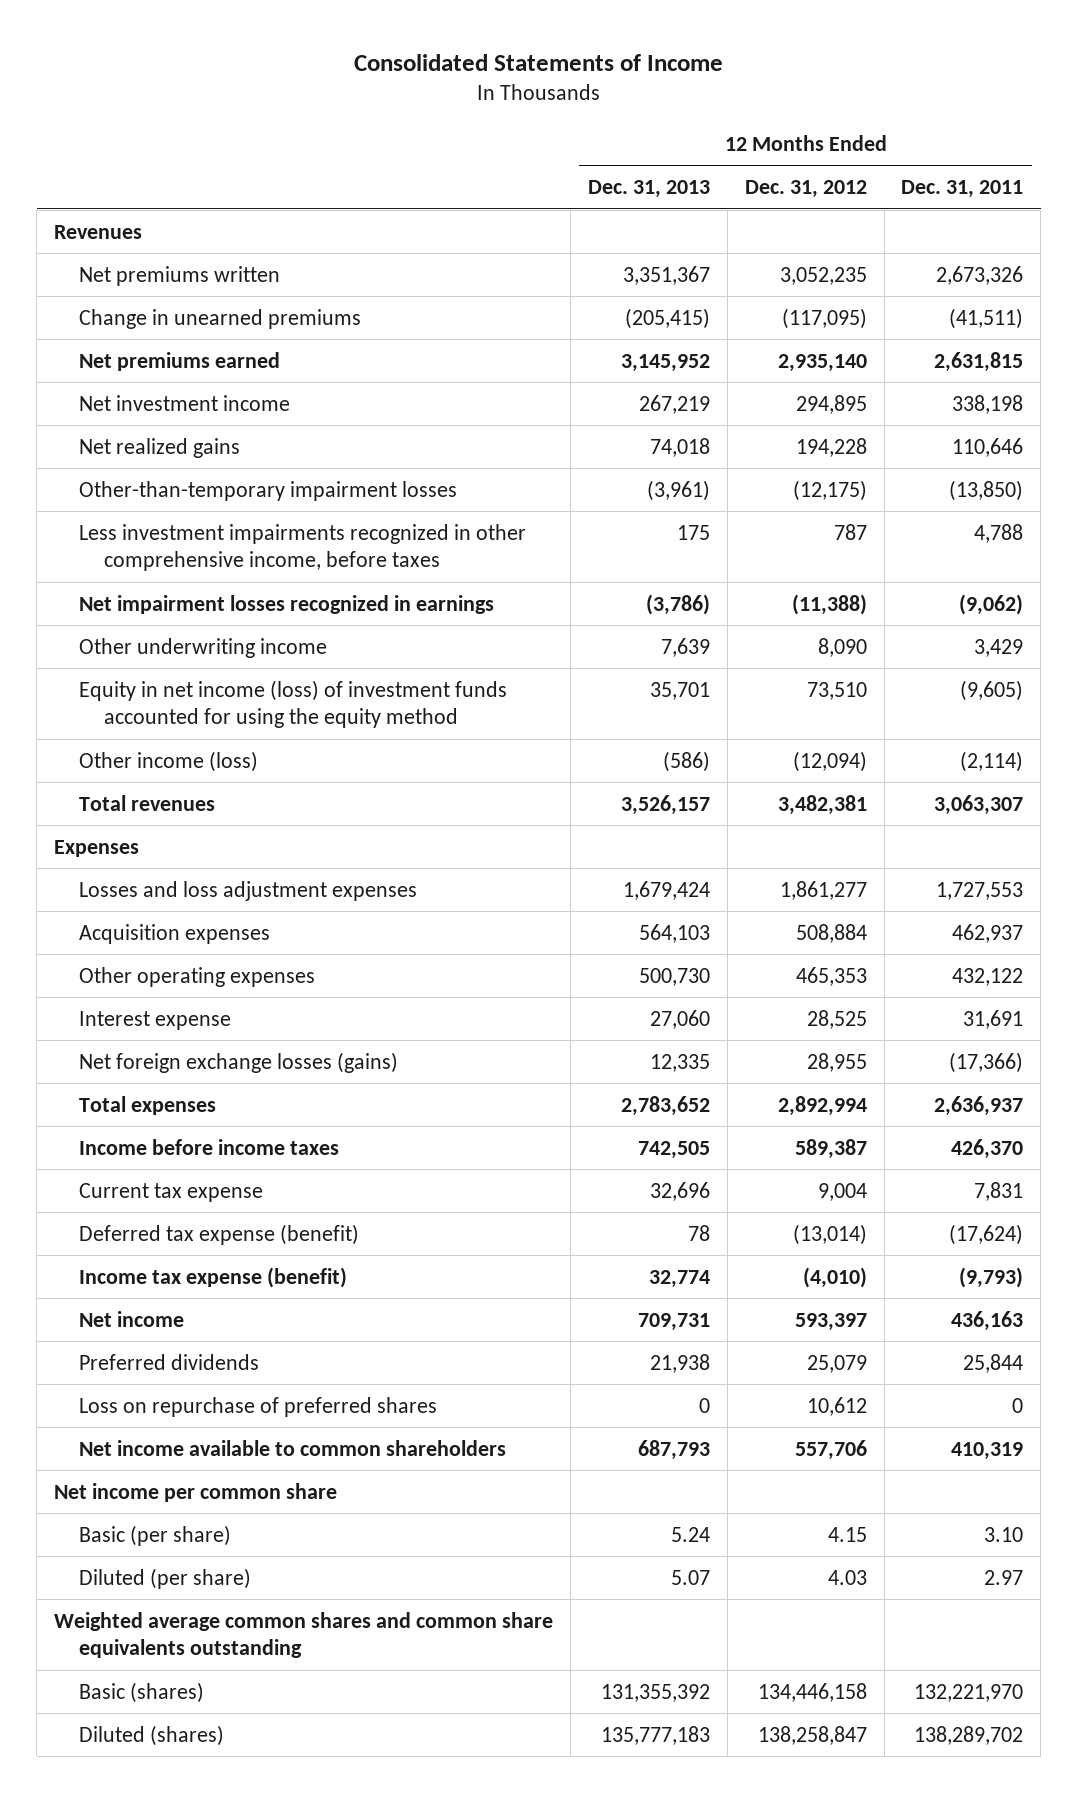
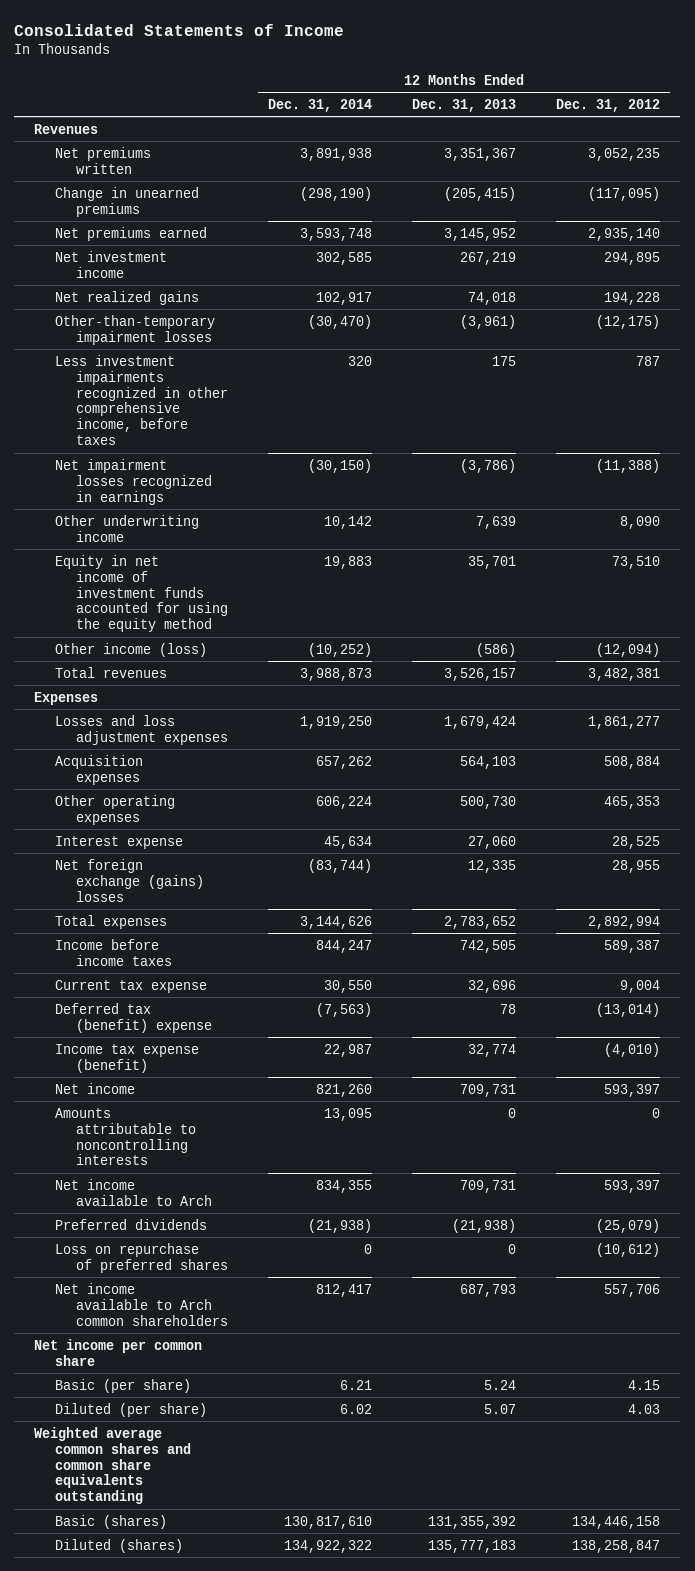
[901,180,1024,199] Dec. 31, 2011 -> none
none -> [268,98,373,112] Dec. 31, 2014
[79,679,508,728] Equity in net income (loss) of investment funds accounted for using the equity method -> [55,554,229,633] Equity in net income of investment funds accounted for using the equity method
[79,1051,399,1073] Net foreign exchange losses (gains) -> [55,858,205,902] Net foreign exchange (gains) losses
[79,1223,360,1245] Deferred tax expense (benefit) -> [55,1002,213,1033] Deferred tax (benefit) expense
none -> [55,1107,197,1166] Amounts attributable to noncontrolling interests
none -> [55,1178,213,1206] Net income available to Arch
[649,1353,710,1373] 21,938 -> [452,1218,517,1233] (21,938)
[806,1354,867,1373] 25,079 -> [596,1218,661,1233] (25,079)
[806,1396,867,1416] 10,612 -> [596,1242,661,1257] (10,612)
[79,1439,507,1456] Net income available to common shareholders -> [55,1282,229,1326] Net income available to Arch common shareholders

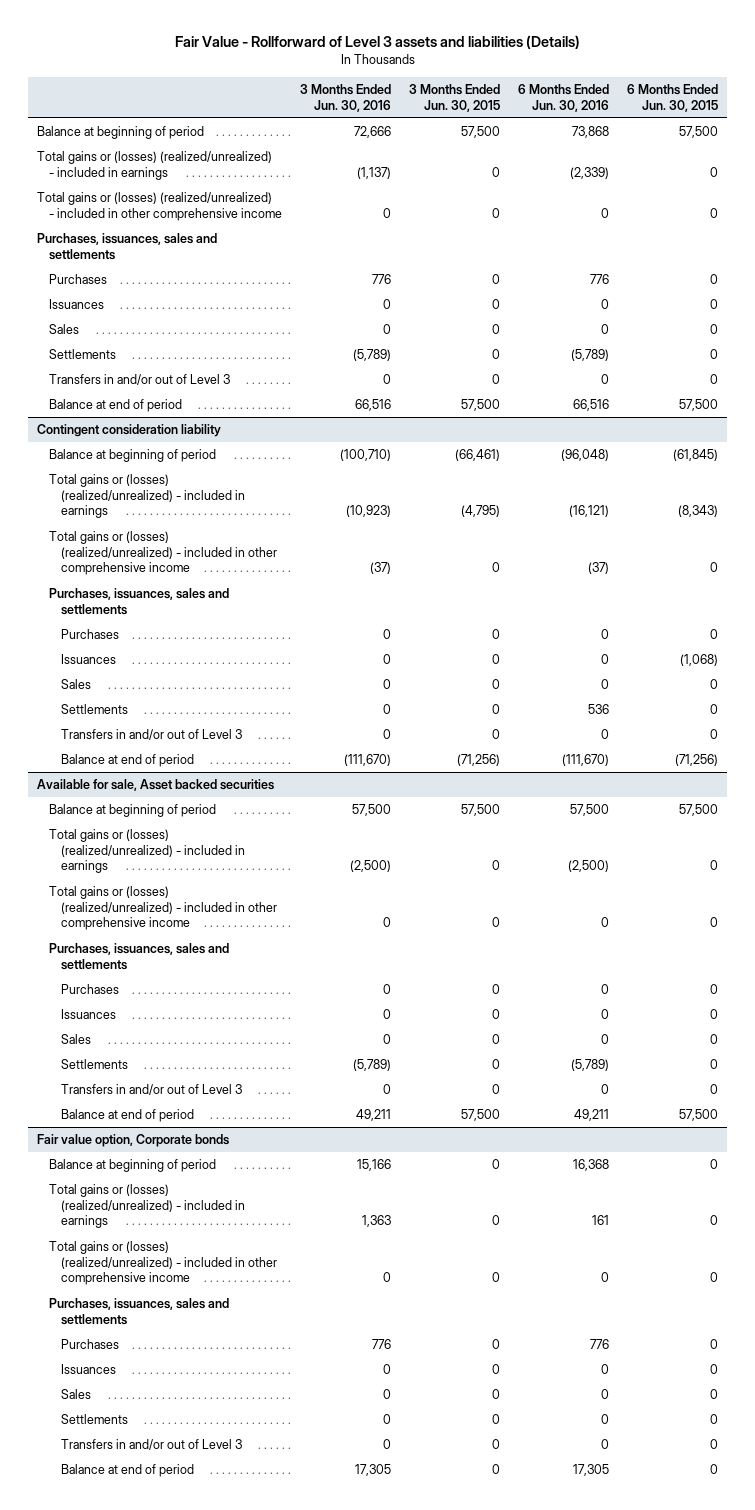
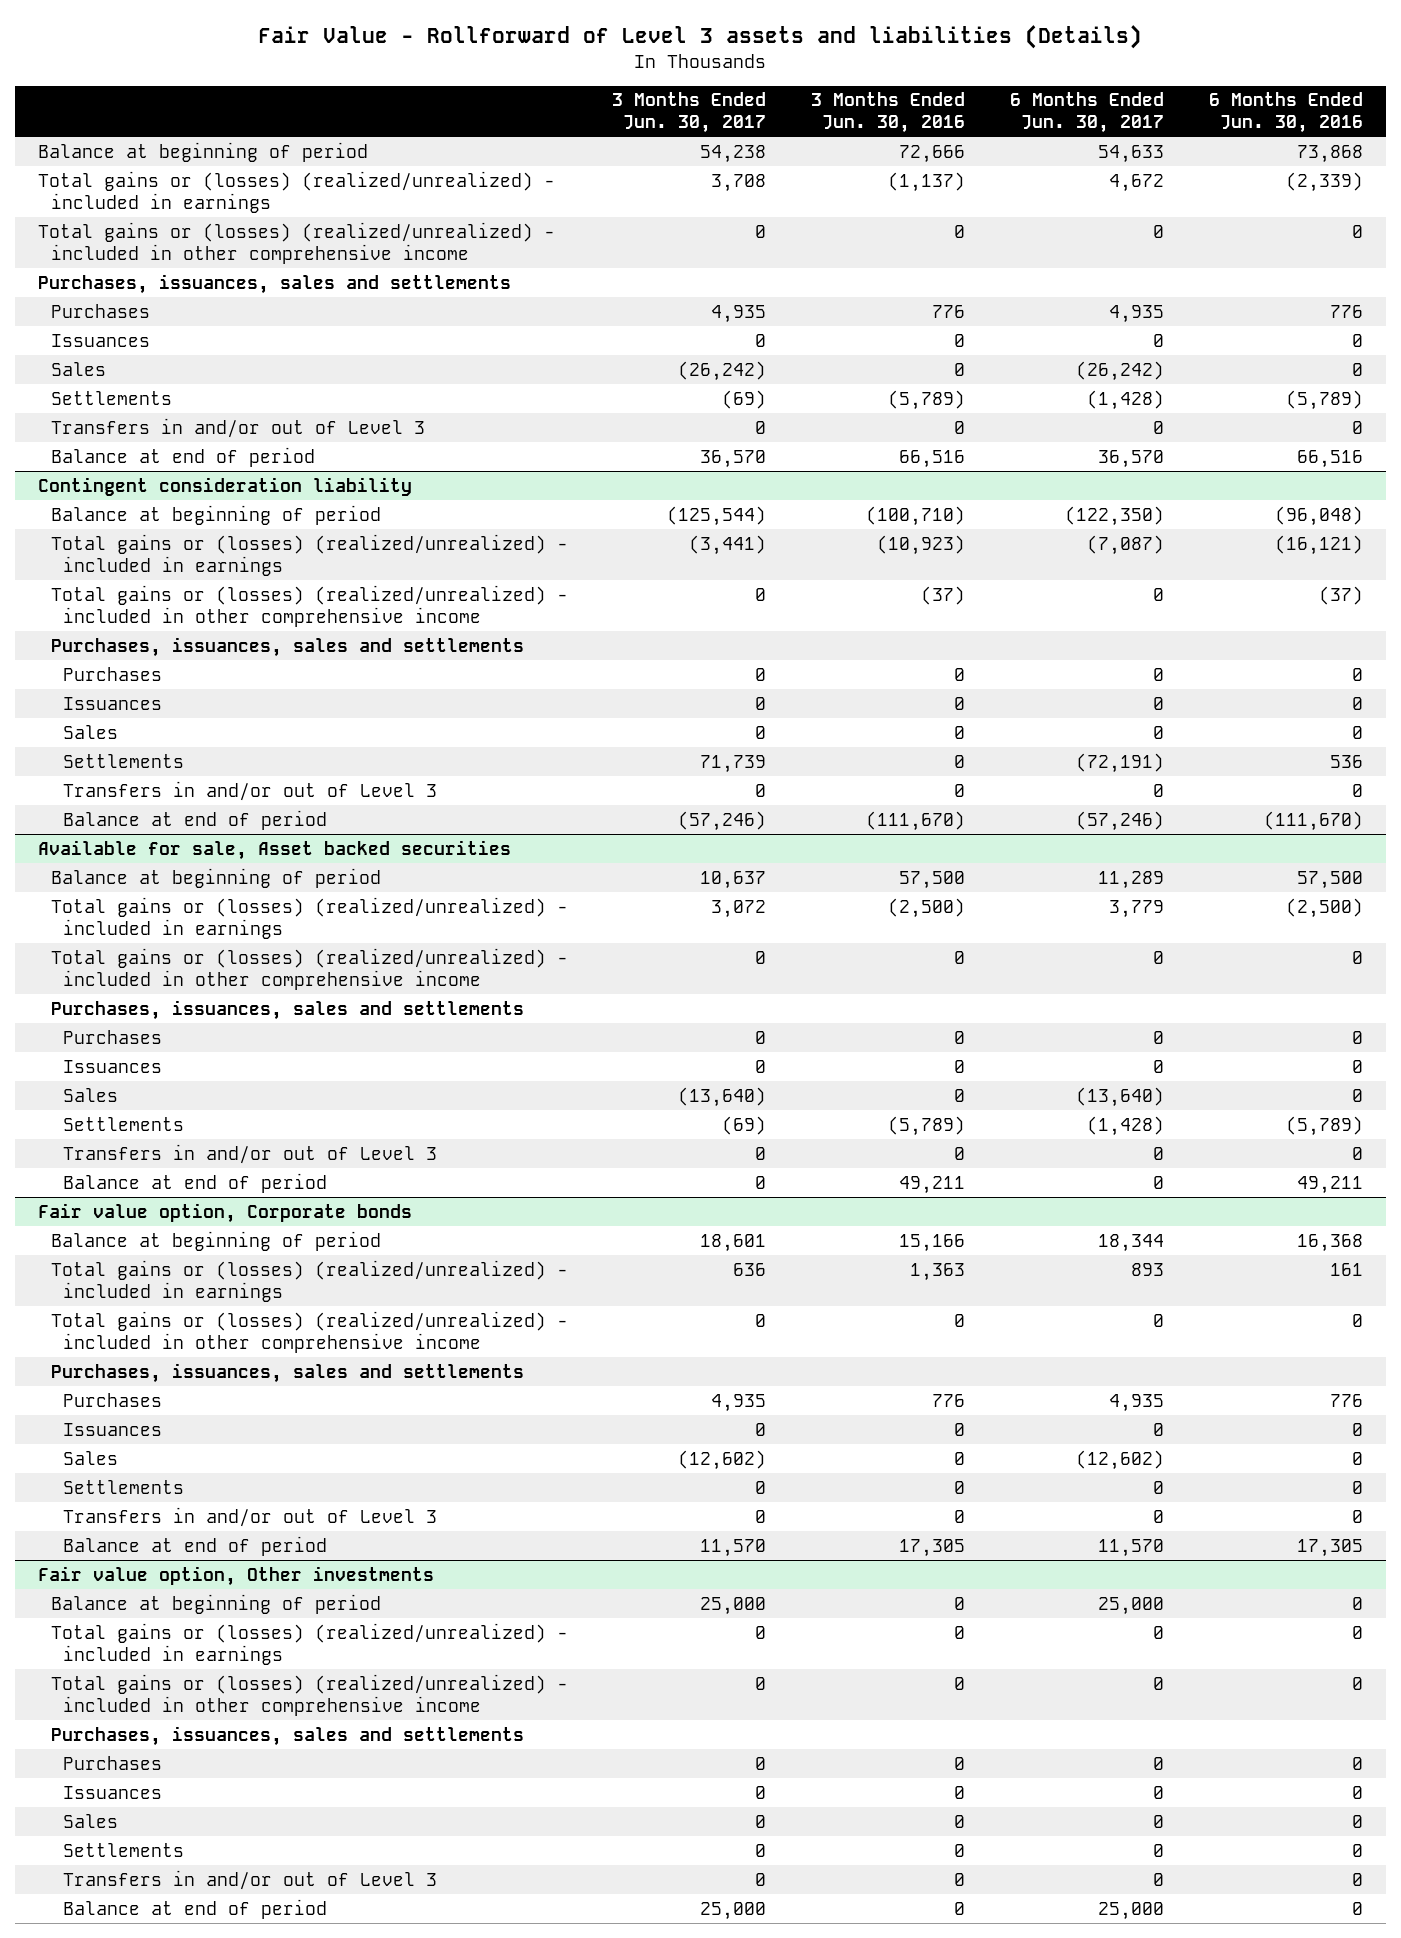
[409,83,501,112] 3 Months Ended Jun. 30, 2015 -> none
[627,83,719,112] 6 Months Ended Jun. 30, 2015 -> none
none -> [612,92,767,134] 3 Months Ended Jun. 30, 2017
none -> [1010,92,1165,134] 6 Months Ended Jun. 30, 2017
none -> [37,1565,434,1586] Fair value option, Other investments
none -> [50,1593,381,1614] Balance at beginning of period
none -> [50,1622,568,1665] Total gains or (losses) (realized/unrealized) - included in earnings
none -> [50,1673,568,1716] Total gains or (losses) (realized/unrealized) - included in other comprehensive income
none -> [50,1725,524,1746] Purchases, issuances, sales and settlements
none -> [63,1755,163,1770] Purchases
none -> [63,1785,163,1799] Issuances
none -> [63,1813,119,1828] Sales
none -> [63,1842,185,1857] Settlements
none -> [63,1869,438,1890] Transfers in and/or out of Level 3
none -> [63,1898,328,1919] Balance at end of period

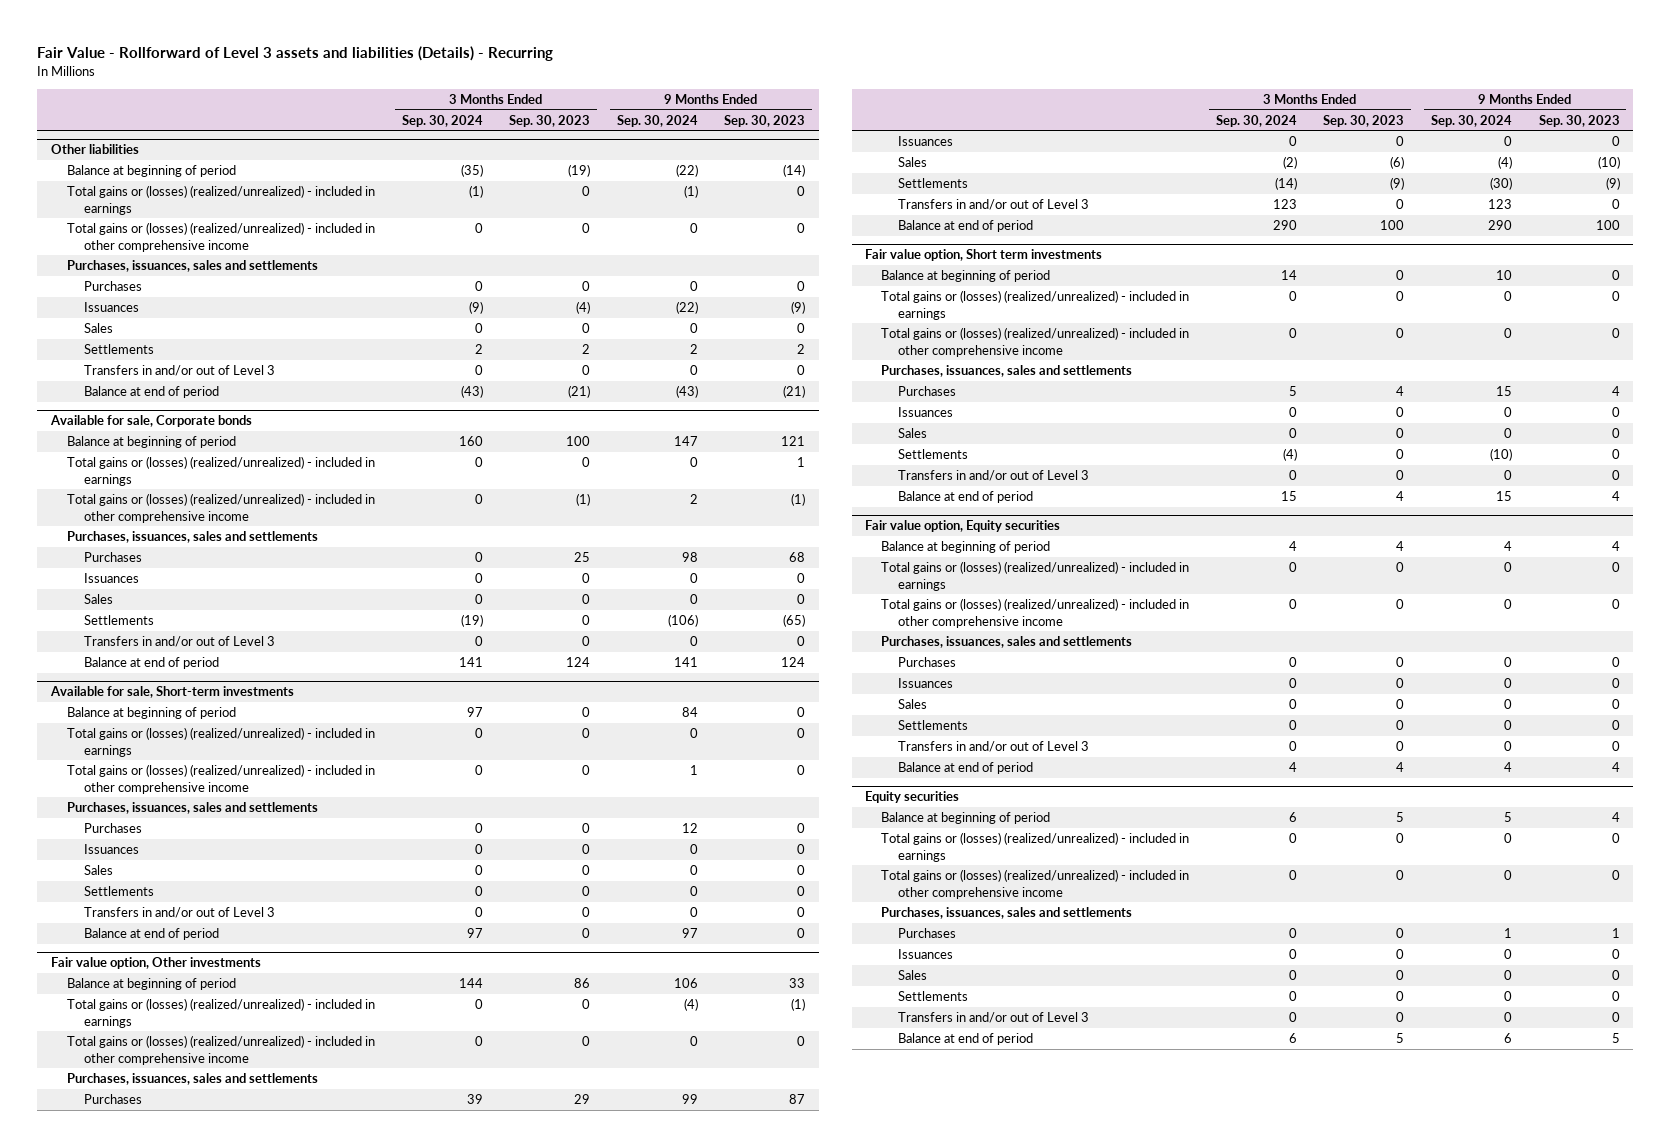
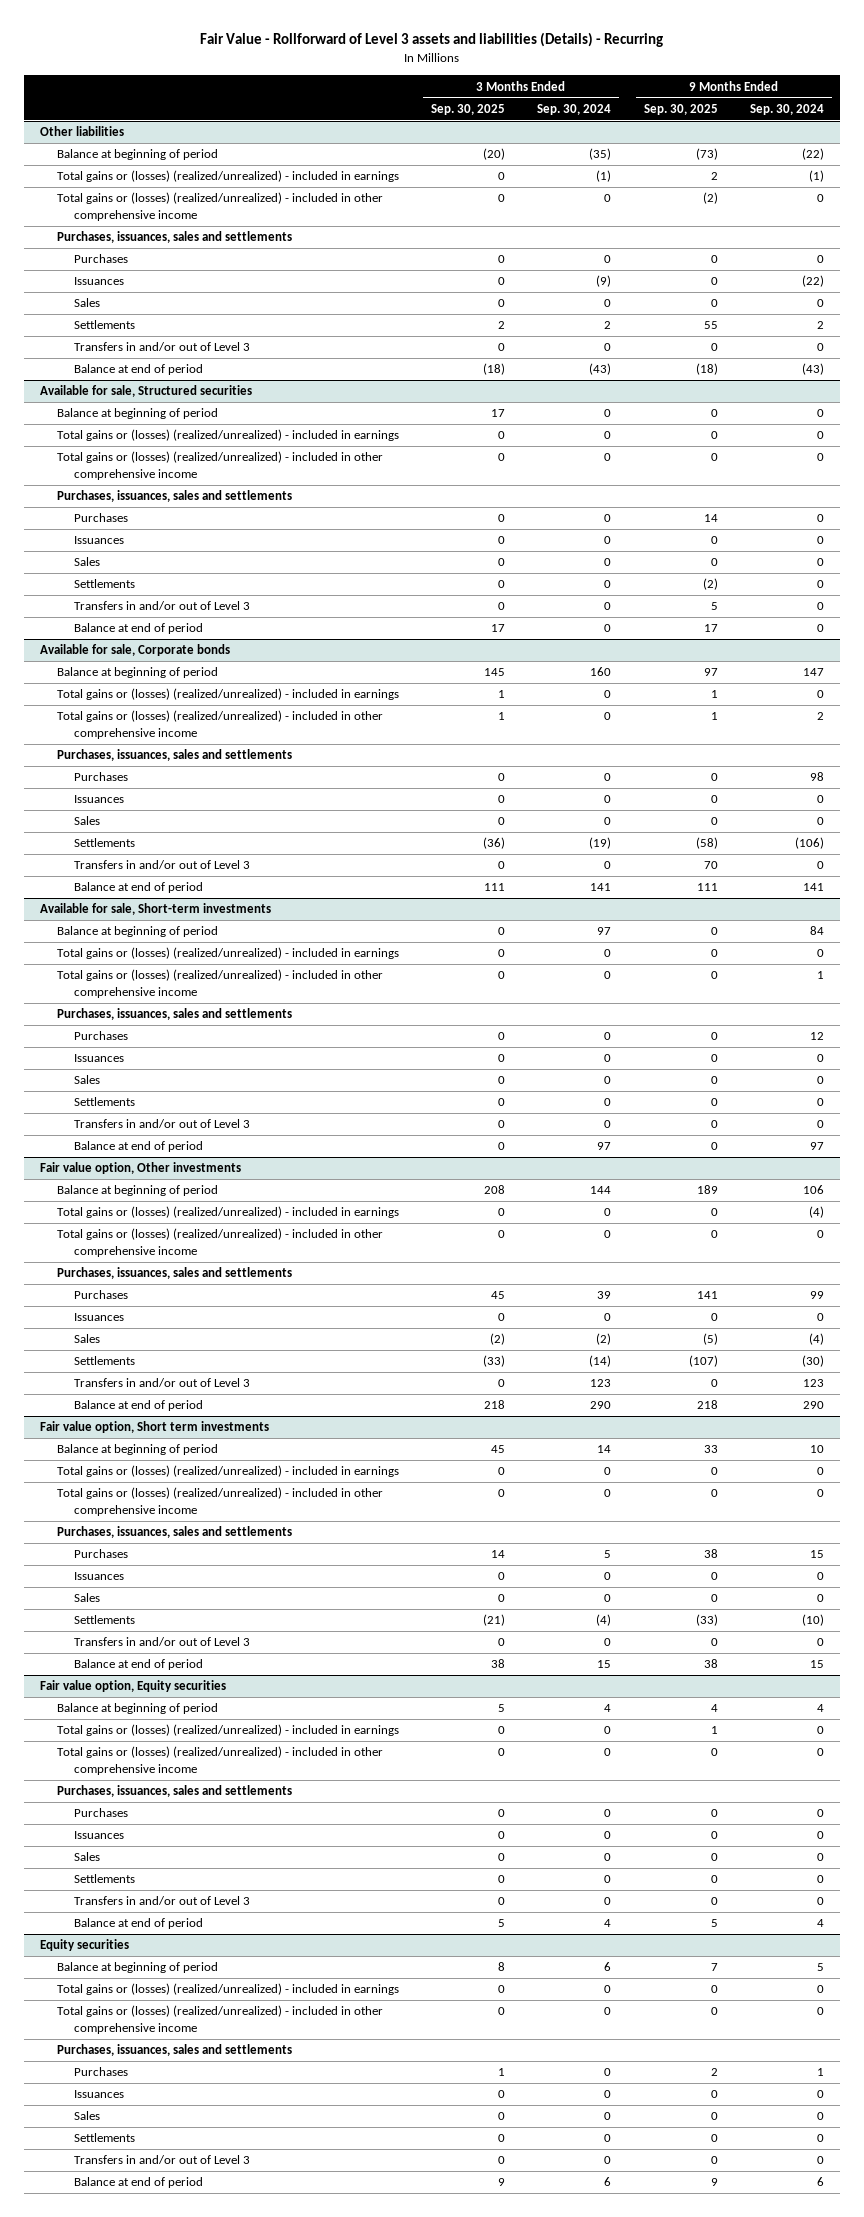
[509,114,591,127] Sep. 30, 2023 -> none
[724,114,806,127] Sep. 30, 2023 -> none
none -> [431,103,506,115] Sep. 30, 2025
none -> [643,103,718,115] Sep. 30, 2025
none -> [40,385,253,398] Available for sale, Structured securities
none -> [57,408,219,420] Balance at beginning of period
none -> [57,429,400,442] Total gains or (losses) (realized/unrealized) - included in earnings
none -> [57,451,384,481] Total gains or (losses) (realized/unrealized) - included in other comprehensive income
none -> [57,490,293,503] Purchases, issuances, sales and settlements
none -> [74,513,129,523] Purchases
none -> [74,536,125,545] Issuances
none -> [74,557,101,567] Sales
none -> [74,579,136,589] Settlements
none -> [74,601,251,611] Transfers in and/or out of Level 3
none -> [74,623,204,635] Balance at end of period

